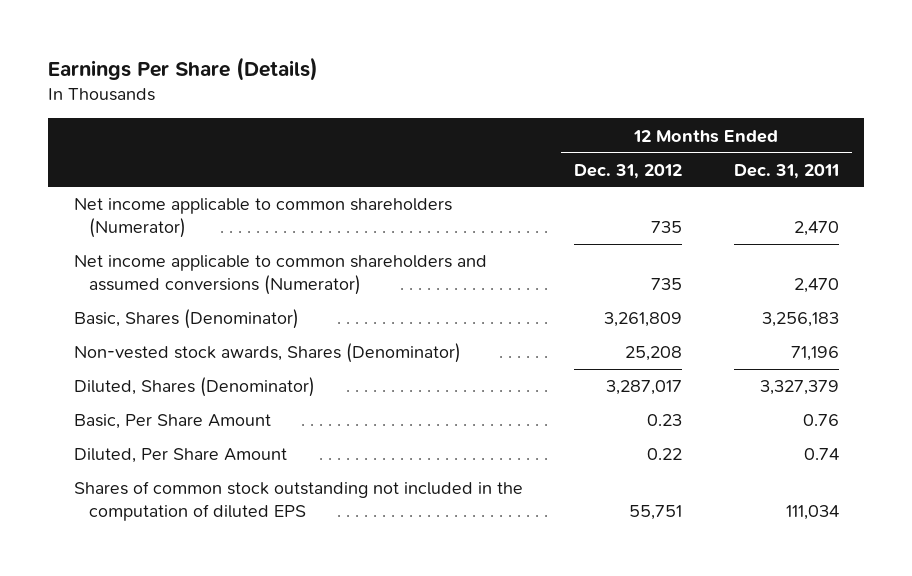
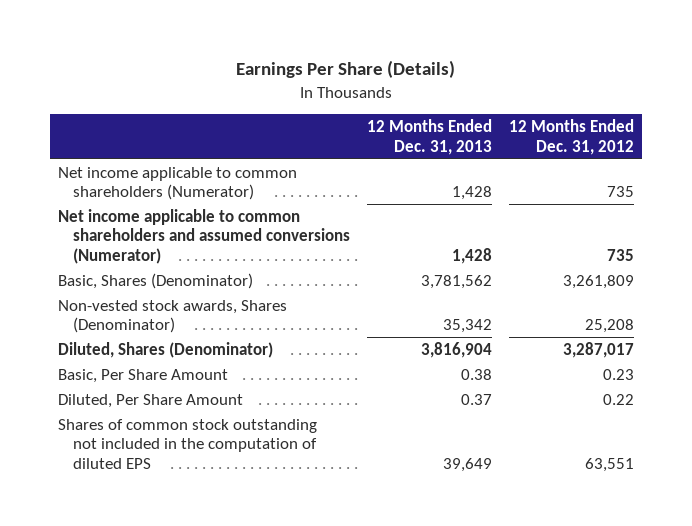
[733,163,839,179] Dec. 31, 2011 -> none
none -> [366,119,492,155] 12 Months Ended Dec. 31, 2013
[629,504,683,520] 55,751 -> [584,457,634,472] 63,551

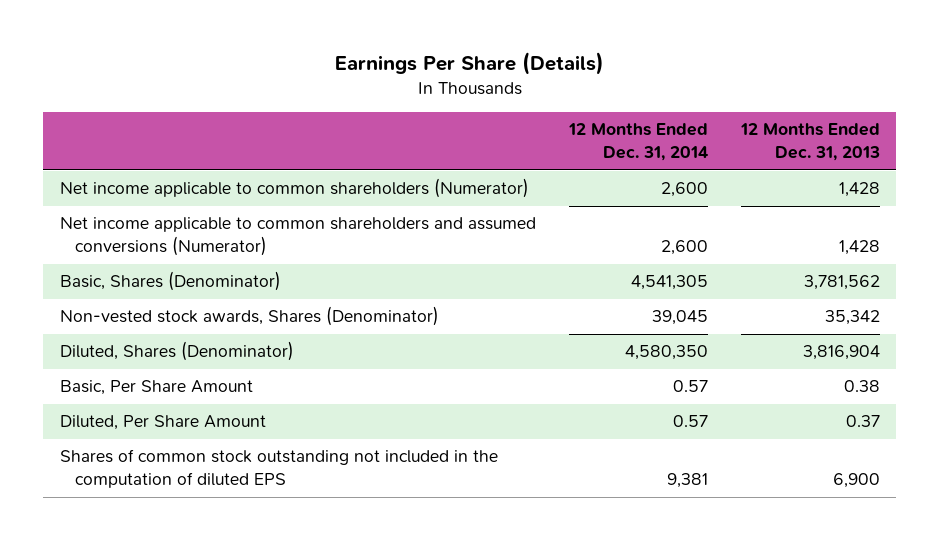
[508,119,634,155] 12 Months Ended Dec. 31, 2012 -> none
none -> [567,123,708,162] 12 Months Ended Dec. 31, 2014
[442,457,492,472] 39,649 -> [832,473,880,489] 6,900

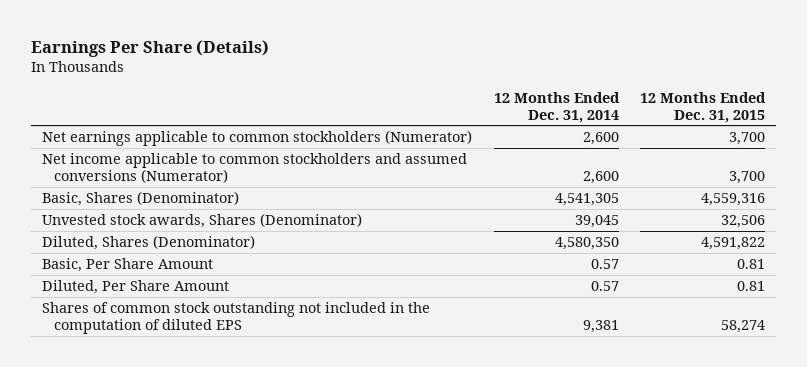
[739,123,880,162] 12 Months Ended Dec. 31, 2013 -> none
none -> [640,91,767,123] 12 Months Ended Dec. 31, 2015
[59,178,529,199] Net income applicable to common shareholders (Numerator) -> [41,130,472,147] Net earnings applicable to common stockholders (Numerator)
[59,217,536,257] Net income applicable to common shareholders and assumed conversions (Numerator) -> [41,153,467,184] Net income applicable to common stockholders and assumed conversions (Numerator)
[59,306,439,327] Non-vested stock awards, Shares (Denominator) -> [41,213,362,229] Unvested stock awards, Shares (Denominator)

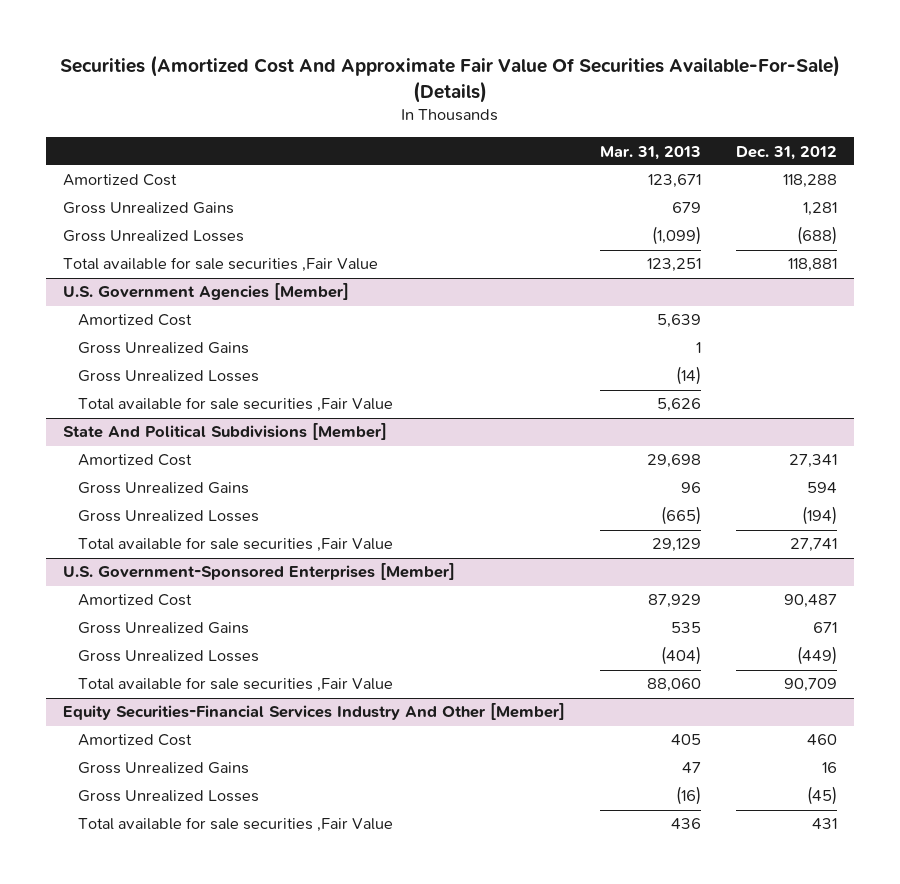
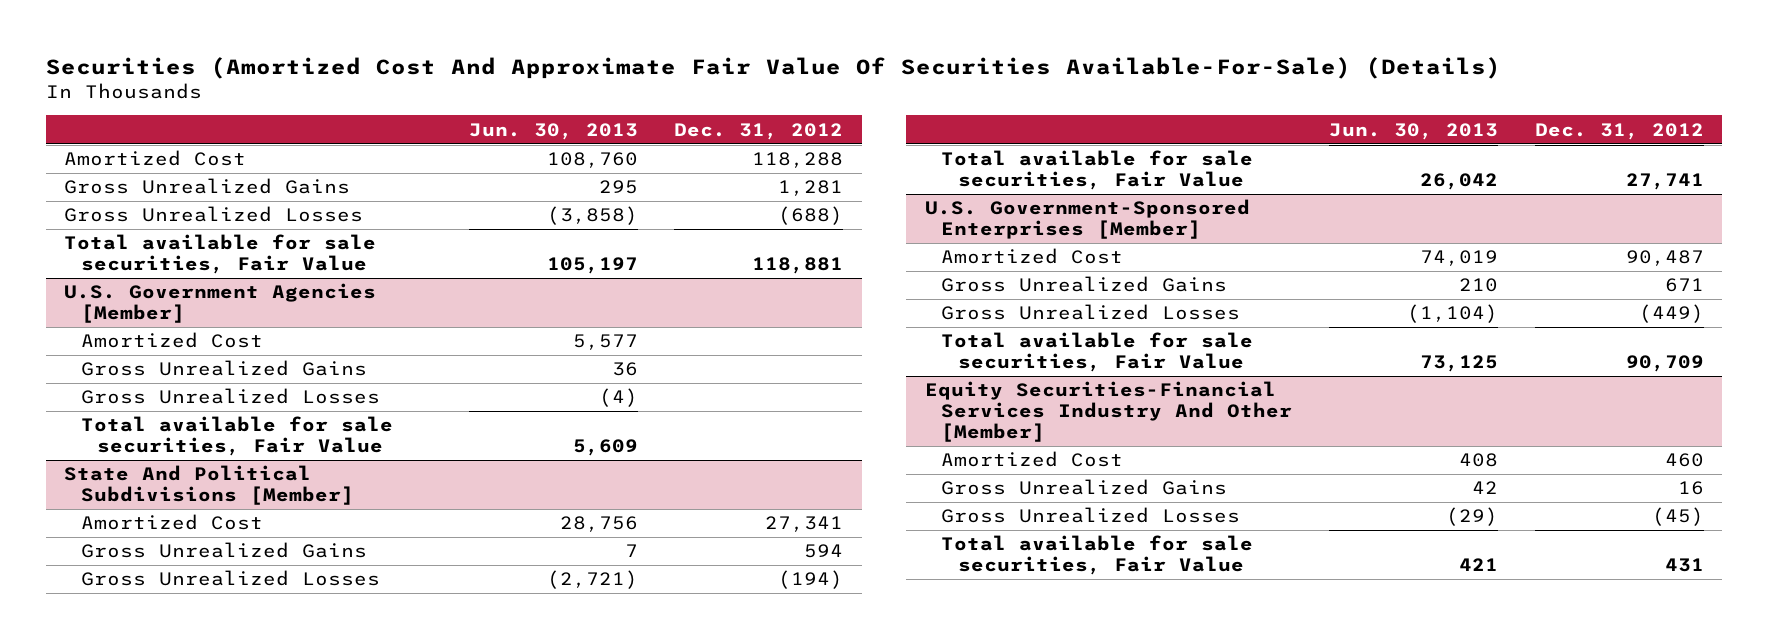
[599,145,701,160] Mar. 31, 2013 -> none
none -> [468,122,638,140] Jun. 30, 2013
[63,257,379,273] Total available for sale securities ,Fair Value -> [64,234,377,275] Total available for sale securities, Fair Value
[78,397,394,413] Total available for sale securities ,Fair Value -> [80,416,393,457] Total available for sale securities, Fair Value
[78,537,394,553] Total available for sale securities ,Fair Value -> [941,150,1254,191] Total available for sale securities, Fair Value
[78,677,394,693] Total available for sale securities ,Fair Value -> [941,332,1254,373] Total available for sale securities, Fair Value
[78,817,394,833] Total available for sale securities ,Fair Value -> [941,535,1254,576] Total available for sale securities, Fair Value

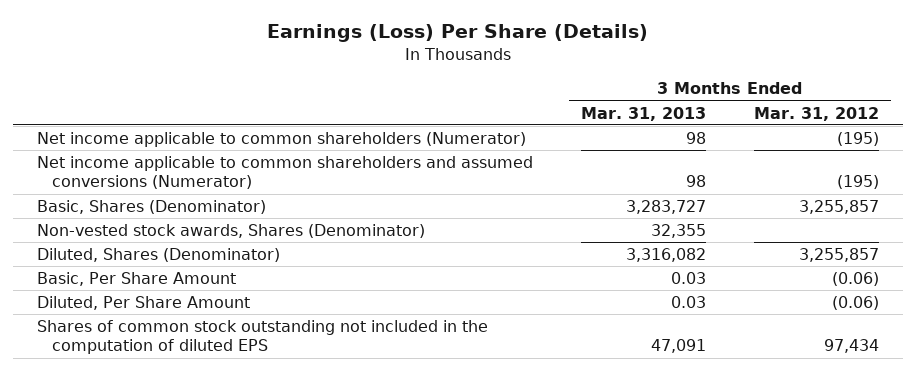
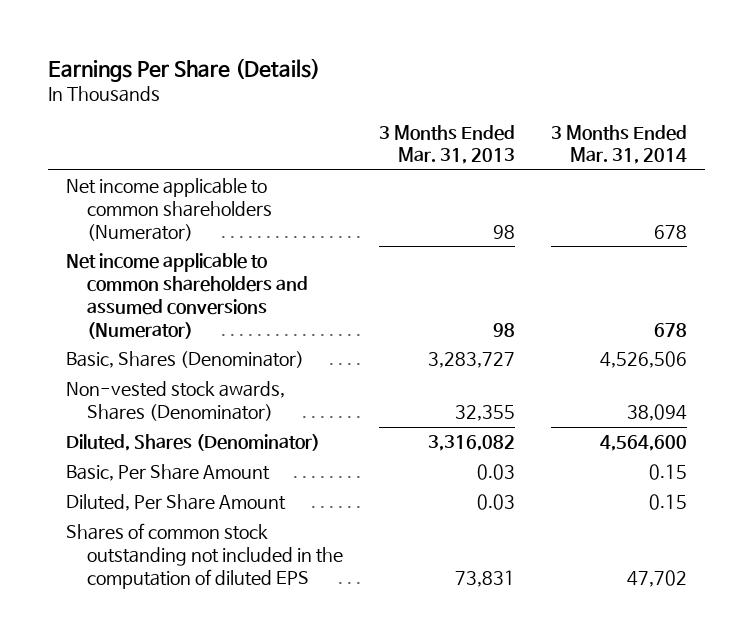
[267,24,649,43] Earnings (Loss) Per Share (Details) -> [47,57,320,82] Earnings Per Share (Details)
[754,106,880,121] Mar. 31, 2012 -> none
none -> [550,124,687,165] 3 Months Ended Mar. 31, 2014
[651,339,707,354] 47,091 -> [454,569,515,587] 73,831

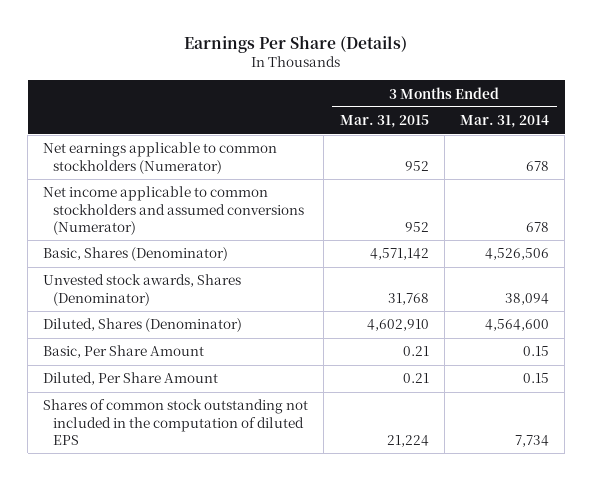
[378,124,515,165] 3 Months Ended Mar. 31, 2013 -> none
none -> [339,115,429,129] Mar. 31, 2015
[65,178,273,241] Net income applicable to common shareholders (Numerator) -> [43,142,278,174] Net earnings applicable to common stockholders (Numerator)
[65,253,309,339] Net income applicable to common shareholders and assumed conversions (Numerator) -> [43,186,305,236] Net income applicable to common stockholders and assumed conversions (Numerator)
[65,381,285,422] Non-vested stock awards, Shares (Denominator) -> [43,274,242,306] Unvested stock awards, Shares (Denominator)
[626,569,687,587] 47,702 -> [515,435,550,448] 7,734

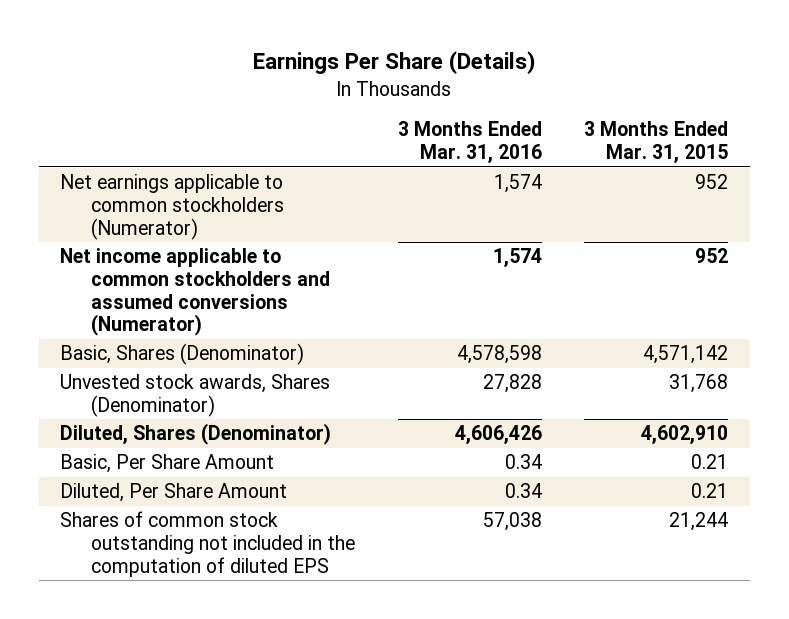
[460,115,550,129] Mar. 31, 2014 -> none
none -> [397,121,542,165] 3 Months Ended Mar. 31, 2016
[386,435,429,448] 21,224 -> [669,512,729,532] 21,244

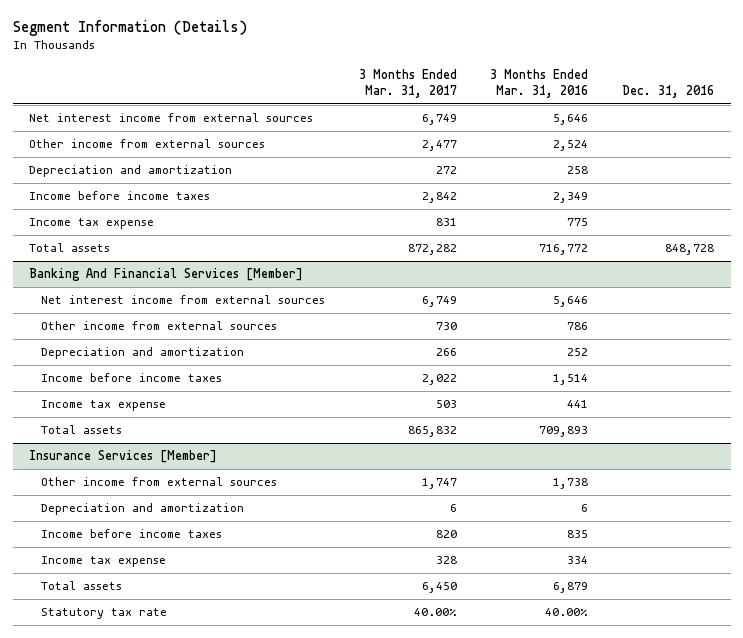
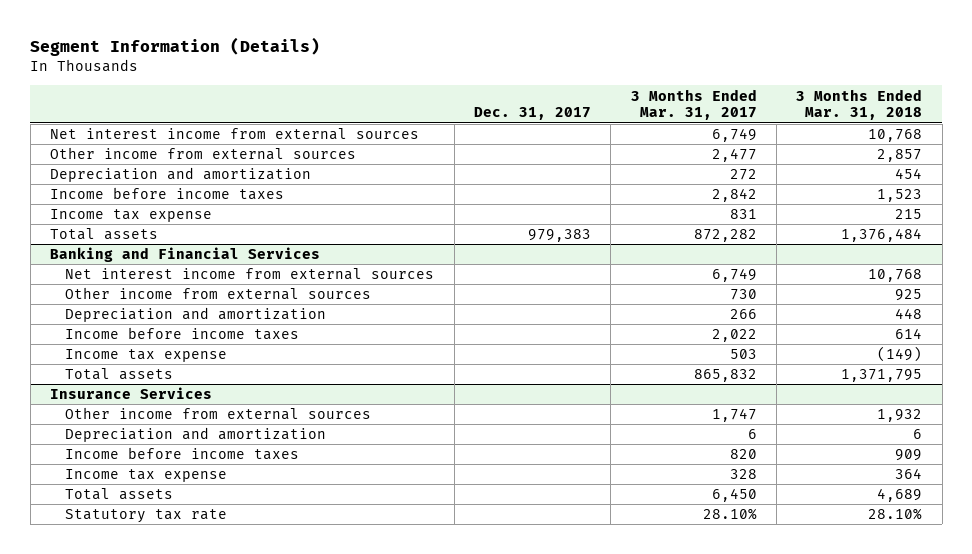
[490,69,589,99] 3 Months Ended Mar. 31, 2016 -> none
[621,85,714,99] Dec. 31, 2016 -> none
none -> [473,107,591,121] Dec. 31, 2017
none -> [796,88,923,121] 3 Months Ended Mar. 31, 2018
[29,268,304,282] Banking And Financial Services [Member] -> [50,247,321,263] Banking and Financial Services
[29,450,218,464] Insurance Services [Member] -> [50,387,213,400] Insurance Services
[413,608,457,617] 40.00% -> [702,508,757,521] 28.10%

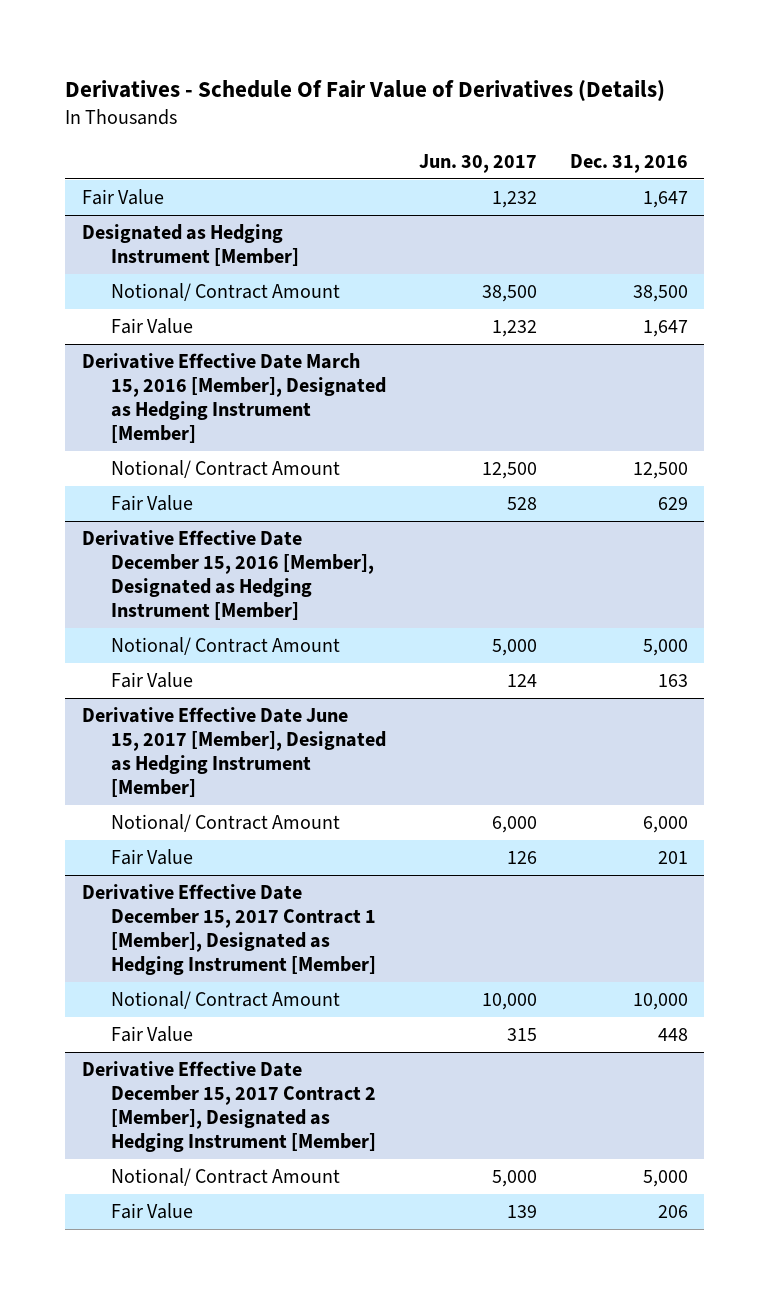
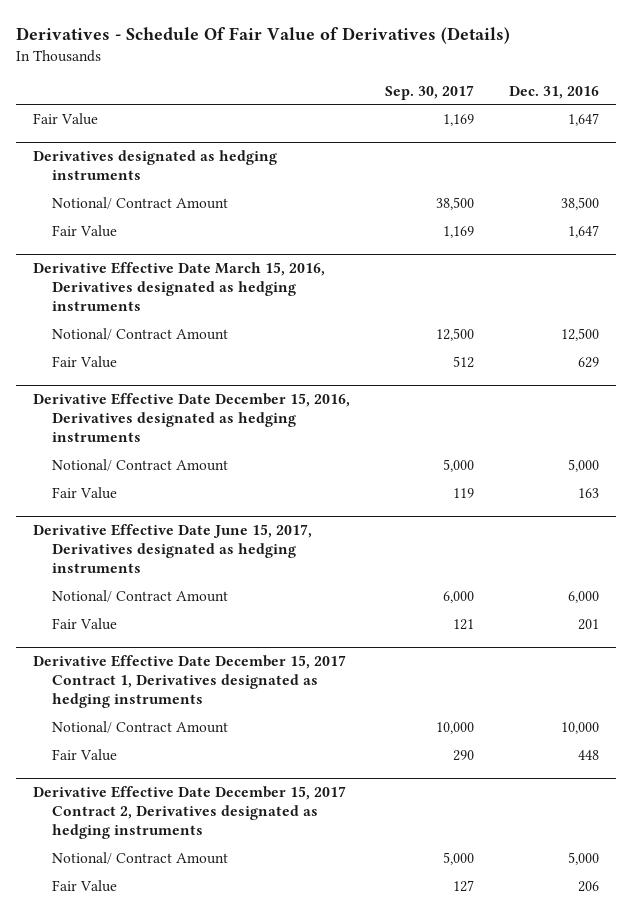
[418,154,537,174] Jun. 30, 2017 -> none
none -> [384,84,474,100] Sep. 30, 2017
[81,224,300,267] Designated as Hedging Instrument [Member] -> [33,150,278,181] Derivatives designated as hedging instruments
[81,353,387,444] Derivative Effective Date March 15, 2016 [Member], Designated as Hedging Instrument [Member] -> [33,262,326,311] Derivative Effective Date March 15, 2016, Derivatives designated as hedging instruments
[81,530,375,621] Derivative Effective Date December 15, 2016 [Member], Designated as Hedging Instrument [Member] -> [33,393,351,442] Derivative Effective Date December 15, 2016, Derivatives designated as hedging instruments
[81,707,387,798] Derivative Effective Date June 15, 2017 [Member], Designated as Hedging Instrument [Member] -> [33,524,313,573] Derivative Effective Date June 15, 2017, Derivatives designated as hedging instruments
[81,884,377,976] Derivative Effective Date December 15, 2017 Contract 1 [Member], Designated as Hedging Instrument [Member] -> [33,655,347,708] Derivative Effective Date December 15, 2017 Contract 1, Derivatives designated as hedging instruments
[81,1061,377,1153] Derivative Effective Date December 15, 2017 Contract 2 [Member], Designated as Hedging Instrument [Member] -> [33,786,347,839] Derivative Effective Date December 15, 2017 Contract 2, Derivatives designated as hedging instruments

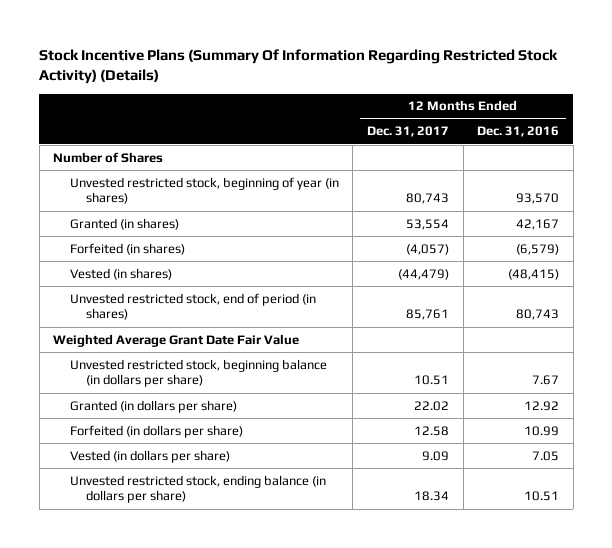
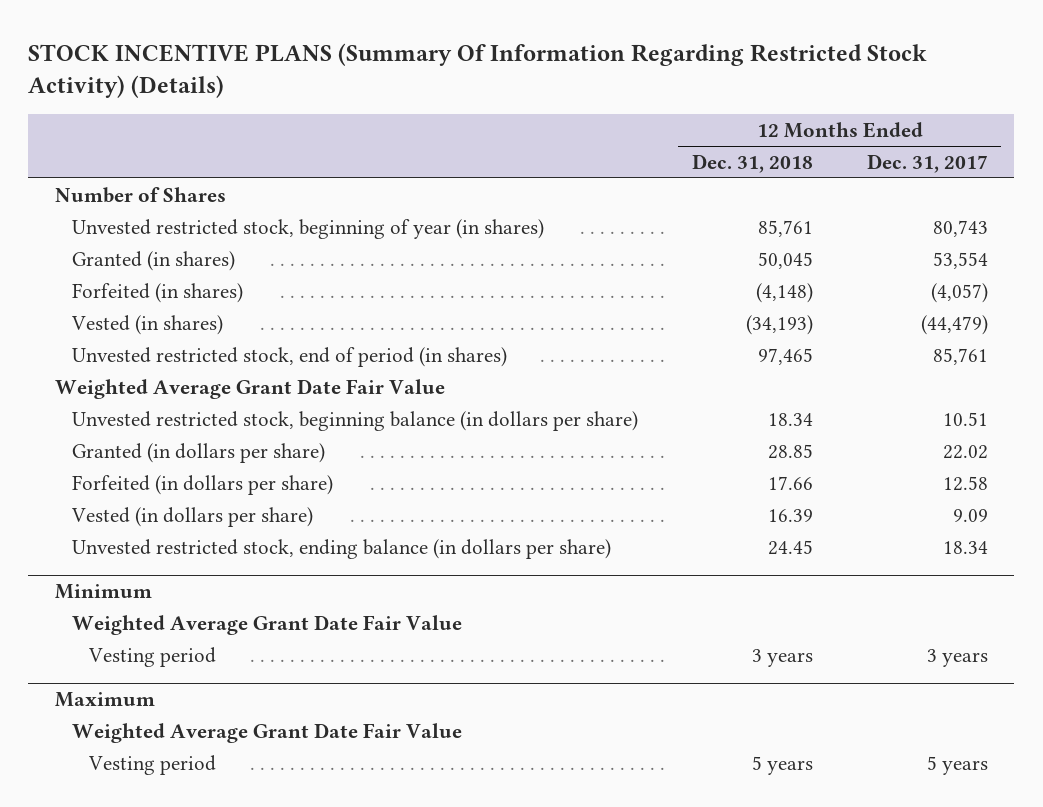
[39,48,559,85] Stock Incentive Plans (Summary Of Information Regarding Restricted Stock Activity) (Details) -> [28,42,928,99] STOCK INCENTIVE PLANS (Summary Of Information Regarding Restricted Stock Activity) (Details)
[477,126,560,138] Dec. 31, 2016 -> none
none -> [691,153,813,173] Dec. 31, 2018
none -> [55,583,153,599] Minimum
none -> [71,614,462,635] Weighted Average Grant Date Fair Value
none -> [87,646,216,667] Vesting period
none -> [55,691,156,707] Maximum
none -> [71,722,462,743] Weighted Average Grant Date Fair Value
none -> [87,754,216,775] Vesting period

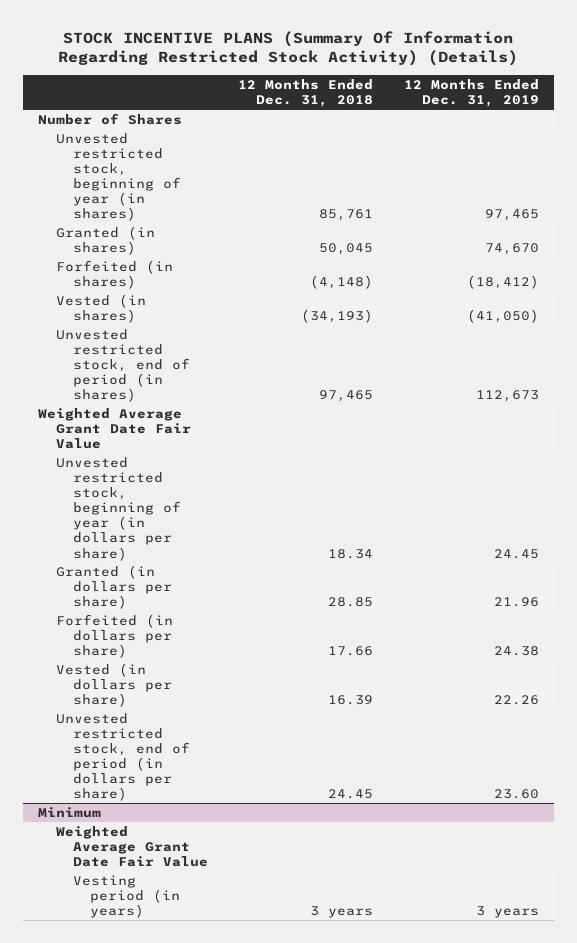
[866,153,988,173] Dec. 31, 2017 -> none
none -> [403,79,539,108] 12 Months Ended Dec. 31, 2019
[71,410,638,431] Unvested restricted stock, beginning balance (in dollars per share) -> [55,456,181,561] Unvested restricted stock, beginning of year (in dollars per share)
[71,538,611,559] Unvested restricted stock, ending balance (in dollars per share) -> [55,712,190,802] Unvested restricted stock, end of period (in dollars per share)
[55,691,156,707] Maximum -> none
[71,722,462,743] Weighted Average Grant Date Fair Value -> none
[87,754,216,775] Vesting period -> none
[87,646,216,667] Vesting period -> [72,874,181,919] Vesting period (in years)

